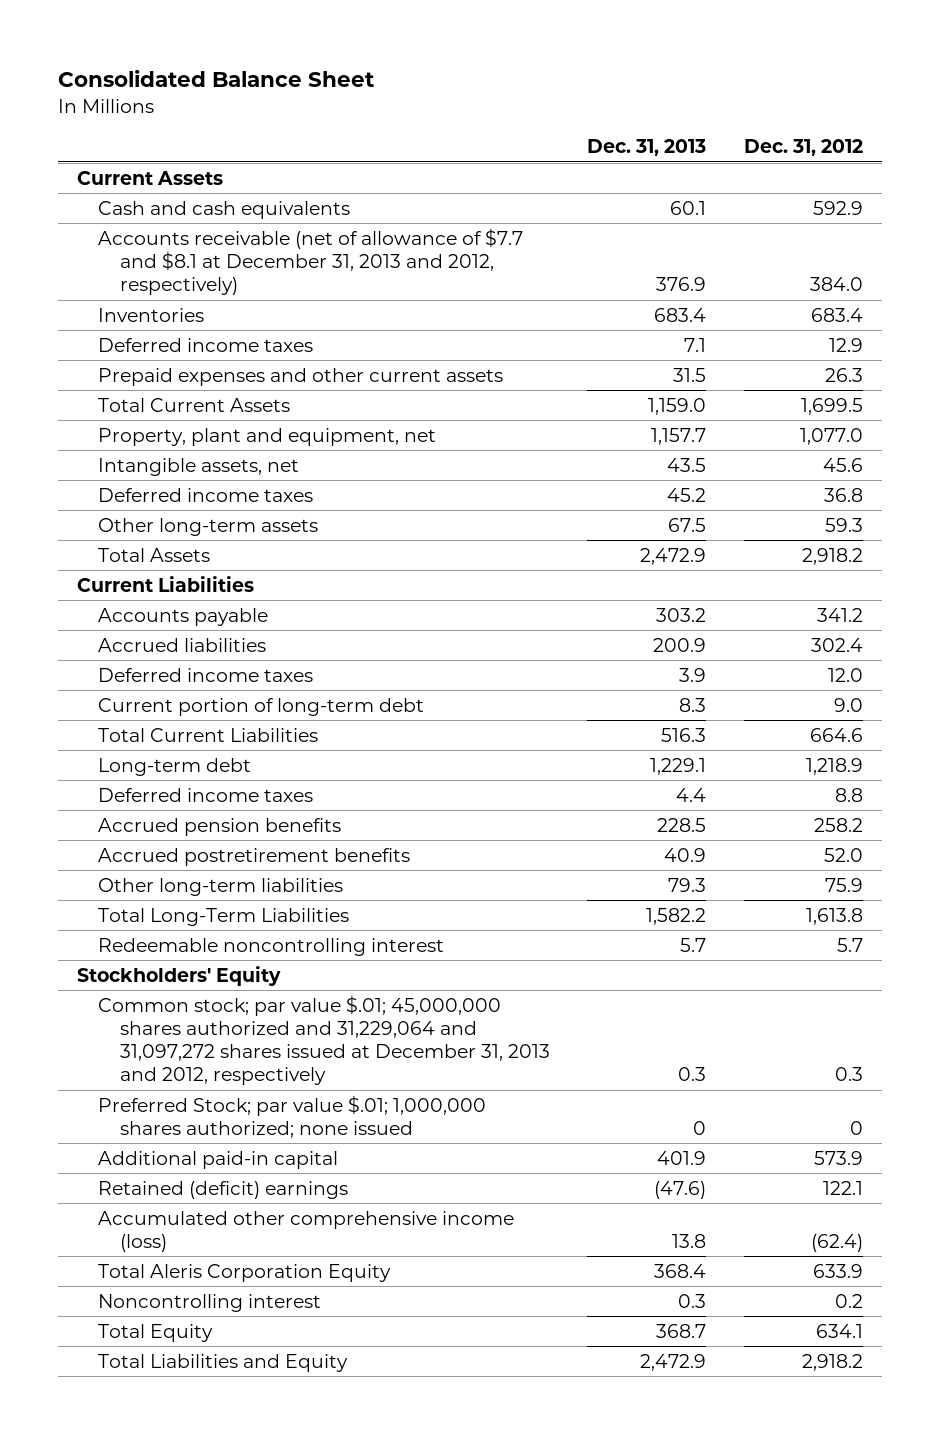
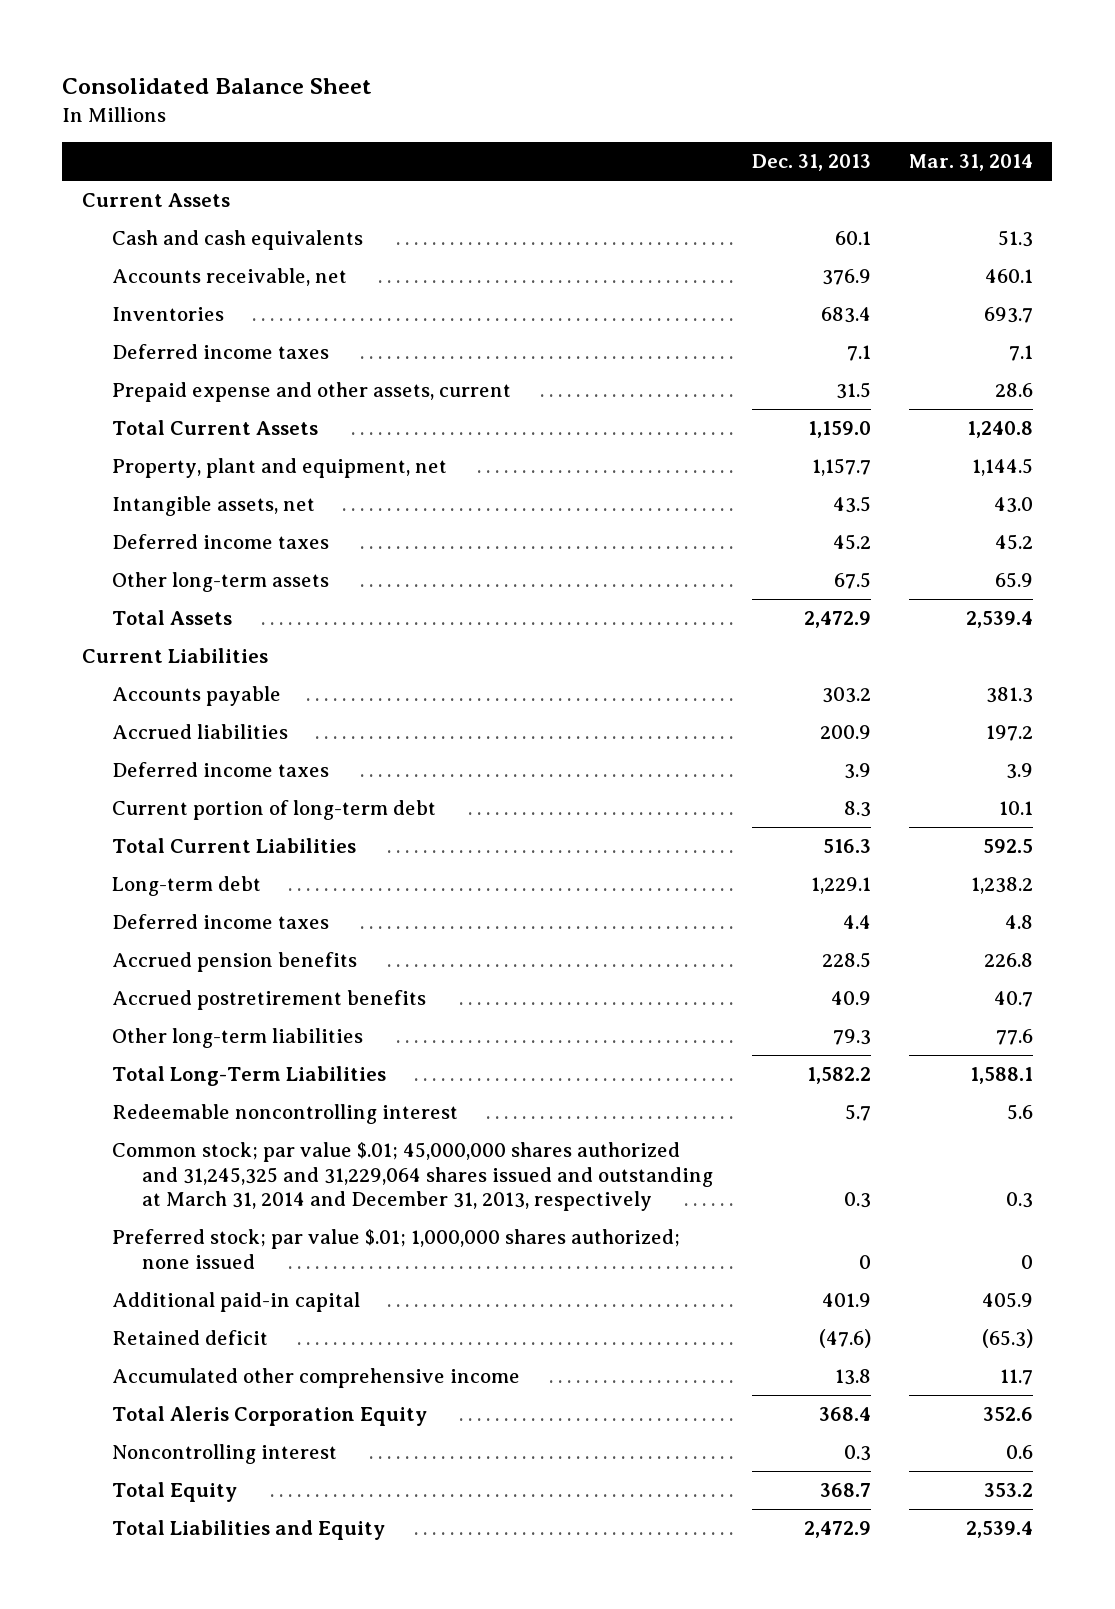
[743,139,863,157] Dec. 31, 2012 -> none
none -> [909,154,1034,172] Mar. 31, 2014
[98,227,524,296] Accounts receivable (net of allowance of $7.7 and $8.1 at December 31, 2013 and 2012, respectively) -> [112,268,348,287] Accounts receivable, net
[98,367,504,386] Prepaid expenses and other current assets -> [112,382,512,403] Prepaid expense and other assets, current
[76,965,281,986] Stockholders' Equity -> none
[98,994,550,1086] Common stock; par value $.01; 45,000,000 shares authorized and 31,229,064 and 31,097,272 shares issued at December 31, 2013 and 2012, respectively -> [112,1142,714,1212] Common stock; par value $.01; 45,000,000 shares authorized and 31,245,325 and 31,229,064 shares issued and outstanding at March 31, 2014 and December 31, 2013, respectively
[98,1094,487,1138] Preferred Stock; par value $.01; 1,000,000 shares authorized; none issued -> [112,1229,681,1269] Preferred stock; par value $.01; 1,000,000 shares authorized; none issued
[98,1180,349,1199] Retained (deficit) earnings -> [112,1330,269,1346] Retained deficit
[98,1210,515,1252] Accumulated other comprehensive income (loss) -> [112,1368,521,1389] Accumulated other comprehensive income

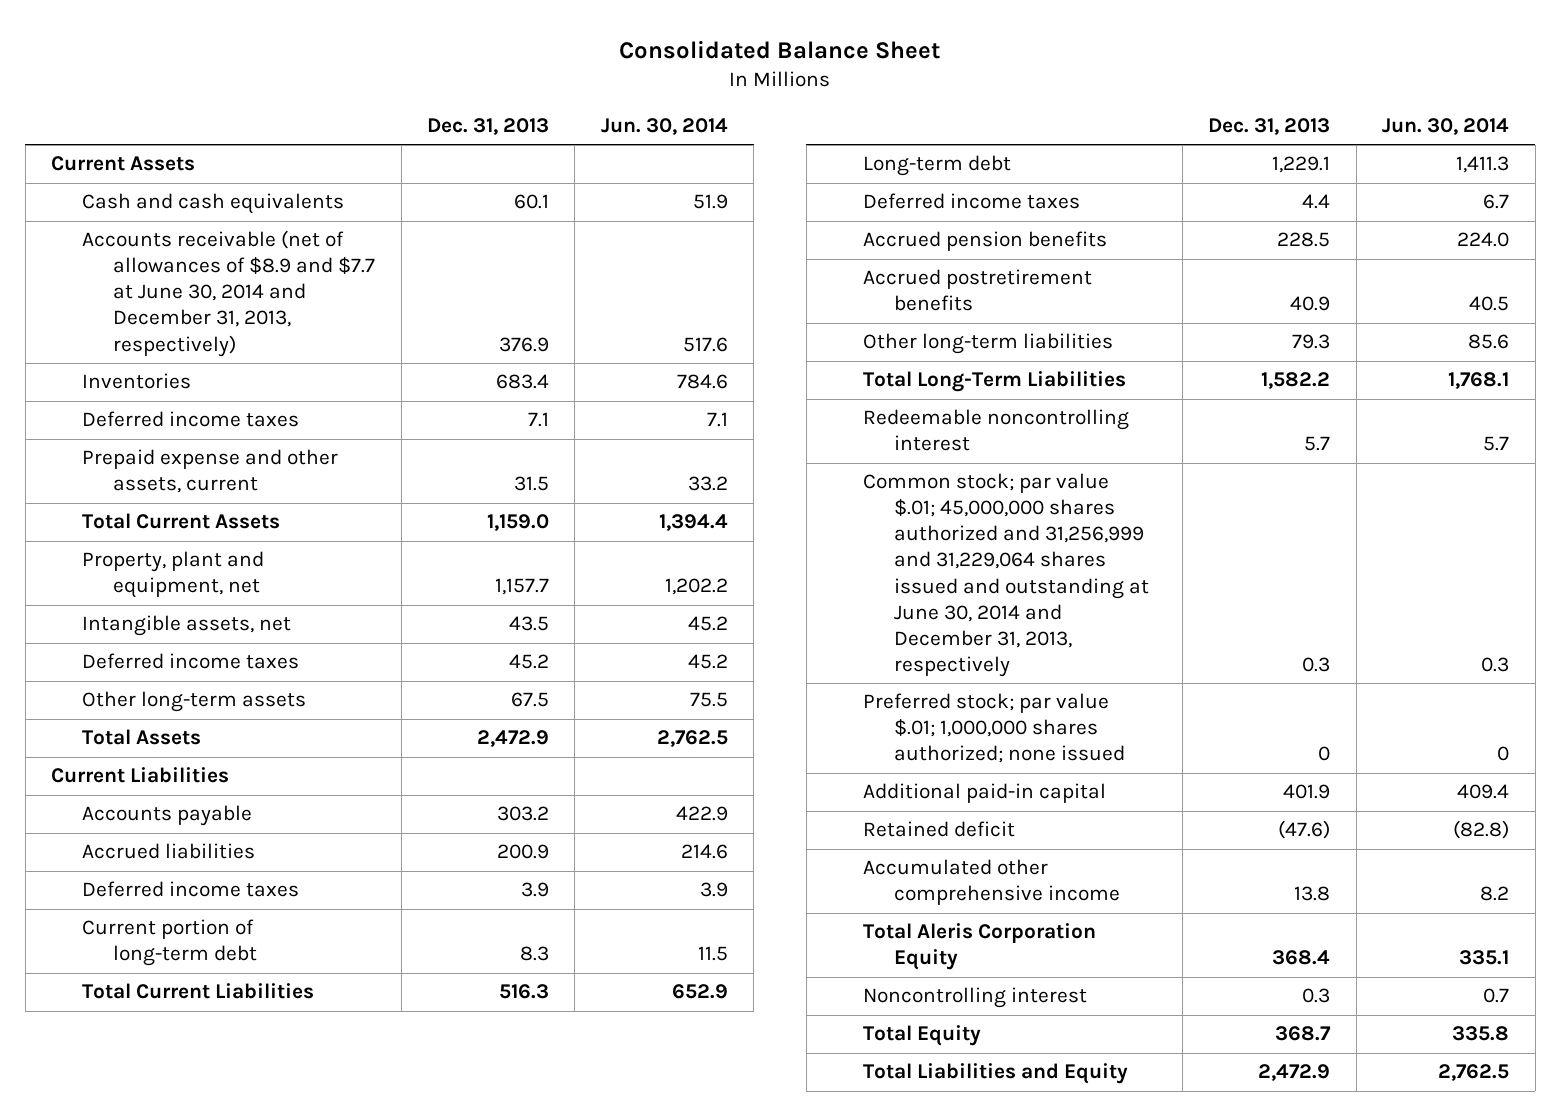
[909,154,1034,172] Mar. 31, 2014 -> none
none -> [600,118,728,136] Jun. 30, 2014
[112,268,348,287] Accounts receivable, net -> [82,230,376,357] Accounts receivable (net of allowances of $8.9 and $7.7 at June 30, 2014 and December 31, 2013, respectively)
[112,1142,714,1212] Common stock; par value $.01; 45,000,000 shares authorized and 31,245,325 and 31,229,064 shares issued and outstanding at March 31, 2014 and December 31, 2013, respectively -> [863,473,1150,677] Common stock; par value $.01; 45,000,000 shares authorized and 31,256,999 and 31,229,064 shares issued and outstanding at June 30, 2014 and December 31, 2013, respectively

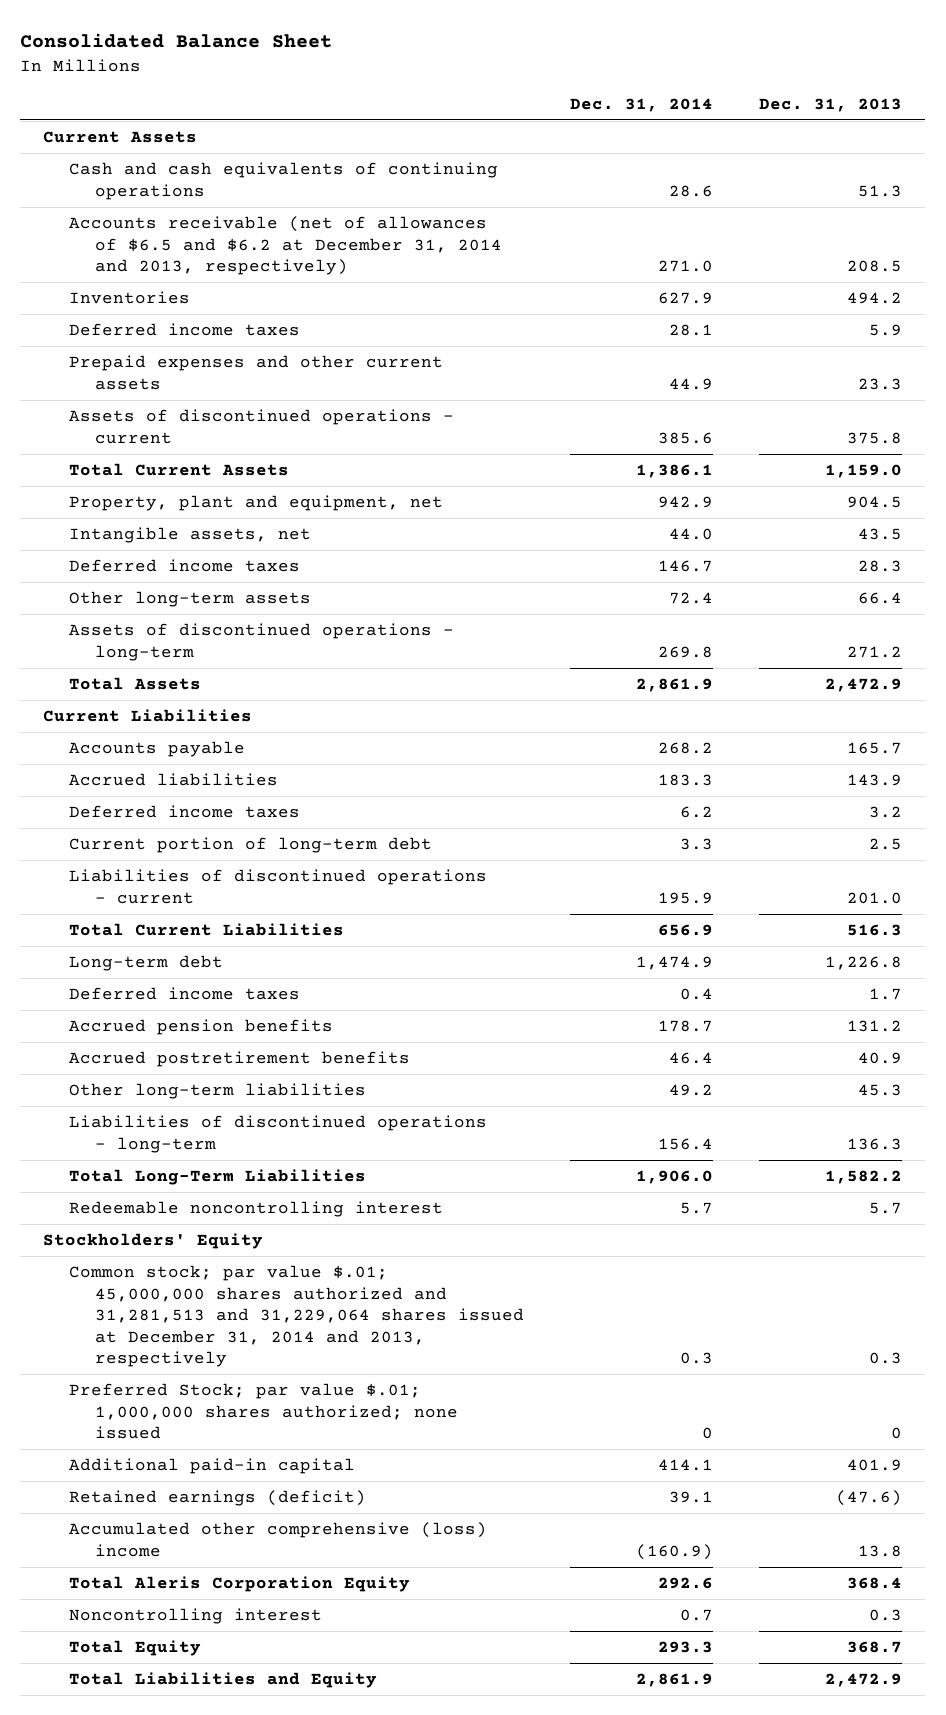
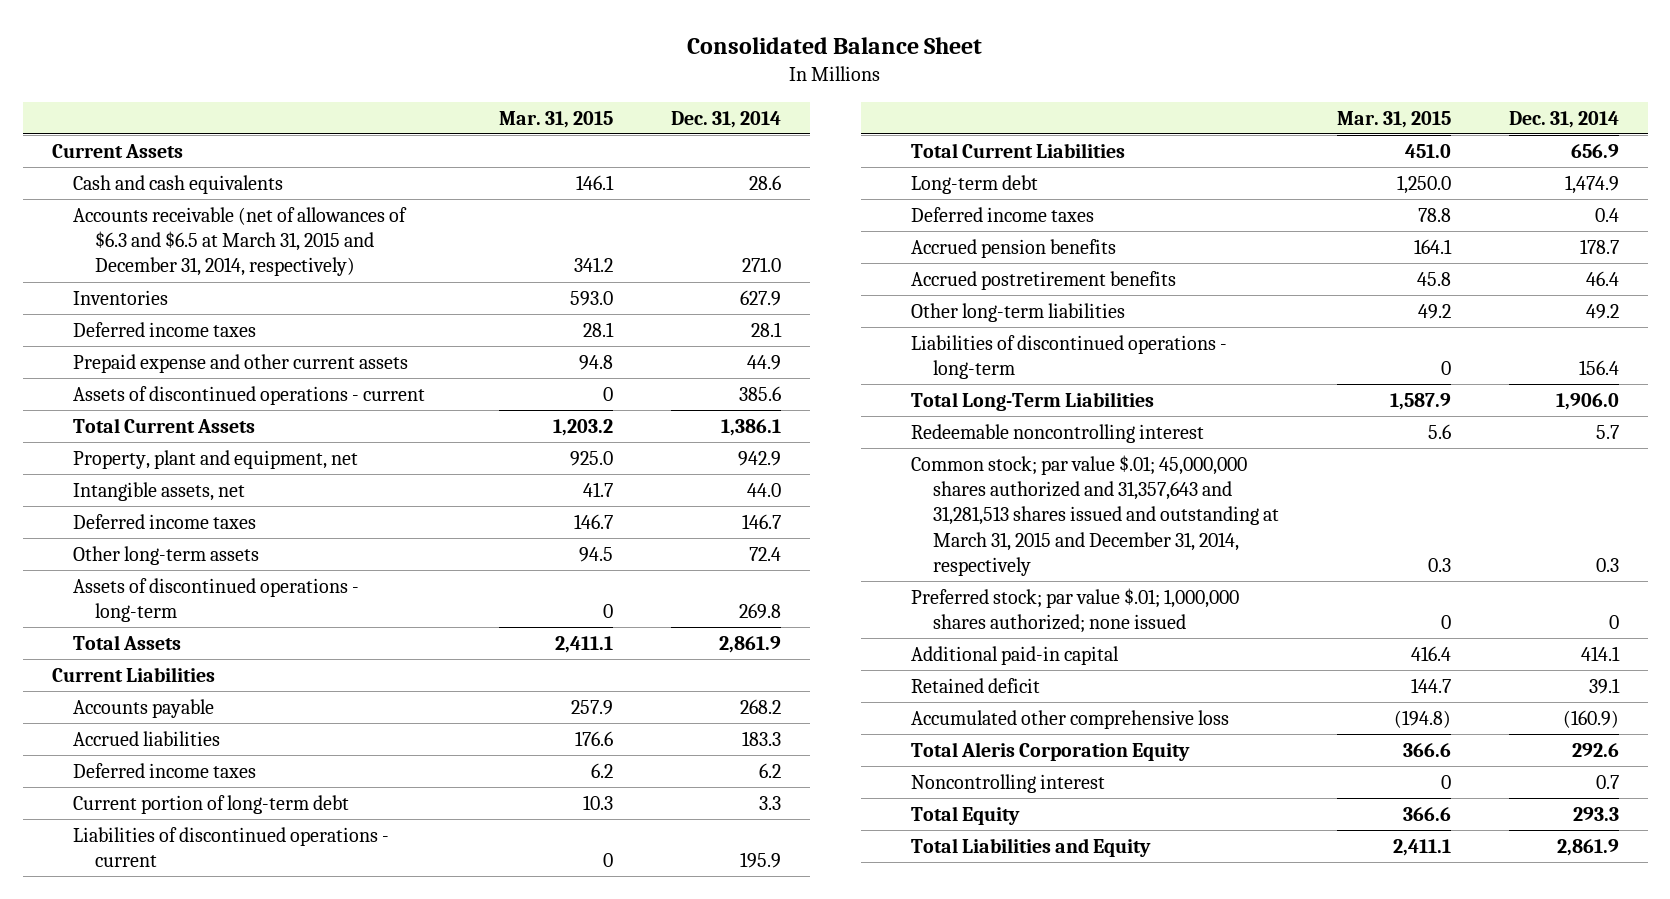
[759,97,903,112] Dec. 31, 2013 -> none
none -> [499,110,614,128] Mar. 31, 2015
[69,162,499,200] Cash and cash equivalents of continuing operations -> [73,174,284,194] Cash and cash equivalents
[69,216,503,276] Accounts receivable (net of allowances of $6.5 and $6.2 at December 31, 2014 and 2013, respectively) -> [73,206,408,277] Accounts receivable (net of allowances of $6.3 and $6.5 at March 31, 2015 and December 31, 2014, respectively)
[69,355,444,390] Prepaid expenses and other current assets -> [73,353,409,373] Prepaid expense and other current assets
[43,1233,264,1250] Stockholders' Equity -> none
[69,1265,525,1368] Common stock; par value $.01; 45,000,000 shares authorized and 31,281,513 and 31,229,064 shares issued at December 31, 2014 and 2013, respectively -> [911,454,1279,576] Common stock; par value $.01; 45,000,000 shares authorized and 31,357,643 and 31,281,513 shares issued and outstanding at March 31, 2015 and December 31, 2014, respectively
[69,1383,459,1440] Preferred Stock; par value $.01; 1,000,000 shares authorized; none issued -> [911,587,1240,634] Preferred stock; par value $.01; 1,000,000 shares authorized; none issued
[69,1490,367,1507] Retained earnings (deficit) -> [911,677,1041,693] Retained deficit
[69,1522,488,1557] Accumulated other comprehensive (loss) income -> [911,709,1230,729] Accumulated other comprehensive loss

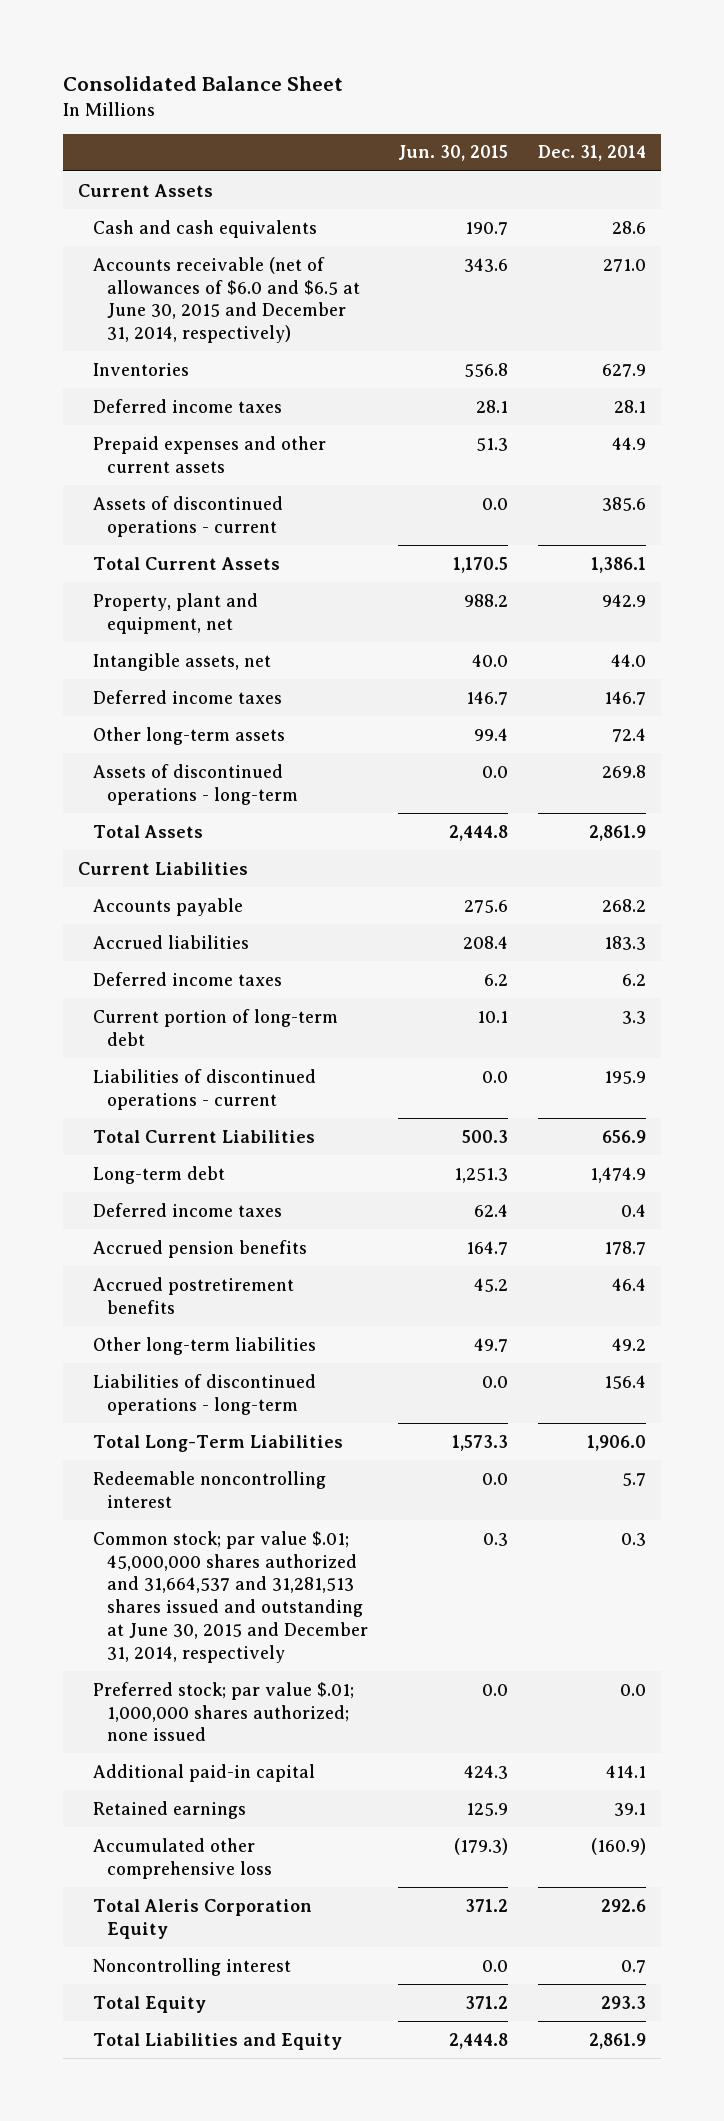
[499,110,614,128] Mar. 31, 2015 -> none
none -> [398,145,509,162] Jun. 30, 2015
[73,206,408,277] Accounts receivable (net of allowances of $6.3 and $6.5 at March 31, 2015 and December 31, 2014, respectively) -> [92,256,361,344] Accounts receivable (net of allowances of $6.0 and $6.5 at June 30, 2015 and December 31, 2014, respectively)
[73,353,409,373] Prepaid expense and other current assets -> [92,435,326,473] Prepaid expenses and other current assets
[911,454,1279,576] Common stock; par value $.01; 45,000,000 shares authorized and 31,357,643 and 31,281,513 shares issued and outstanding at March 31, 2015 and December 31, 2014, respectively -> [92,1530,369,1663] Common stock; par value $.01; 45,000,000 shares authorized and 31,664,537 and 31,281,513 shares issued and outstanding at June 30, 2015 and December 31, 2014, respectively
[1608,615,1619,630] 0 -> [620,1683,647,1696] 0.0
[911,677,1041,693] Retained deficit -> [92,1800,246,1819] Retained earnings

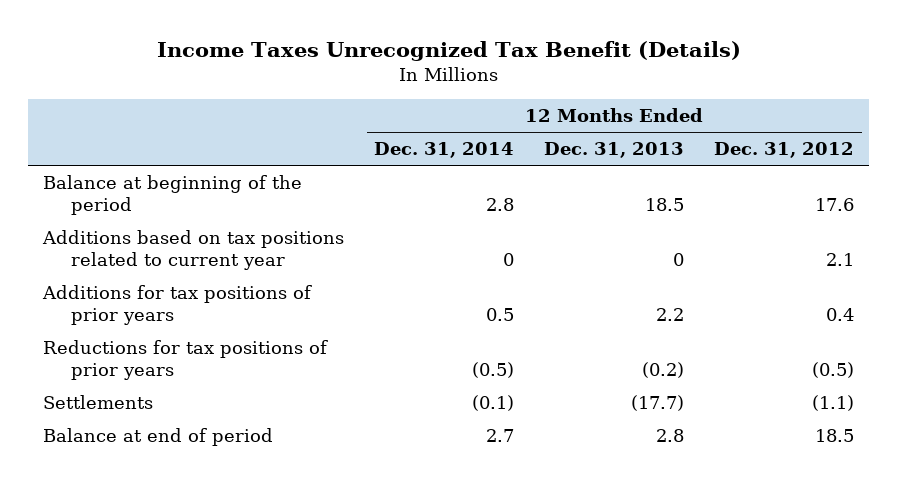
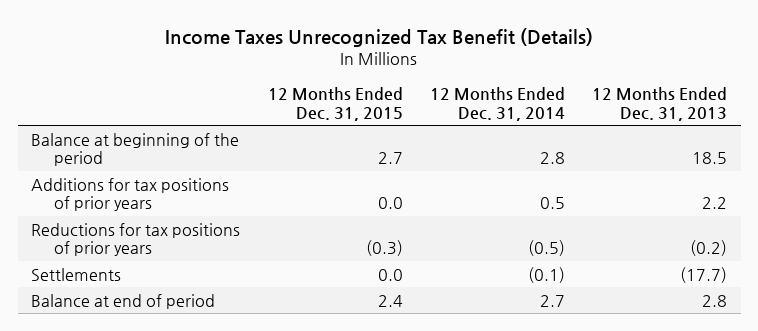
[714,142,855,159] Dec. 31, 2012 -> none
none -> [267,86,403,121] 12 Months Ended Dec. 31, 2015
[42,230,345,270] Additions based on tax positions related to current year -> none

